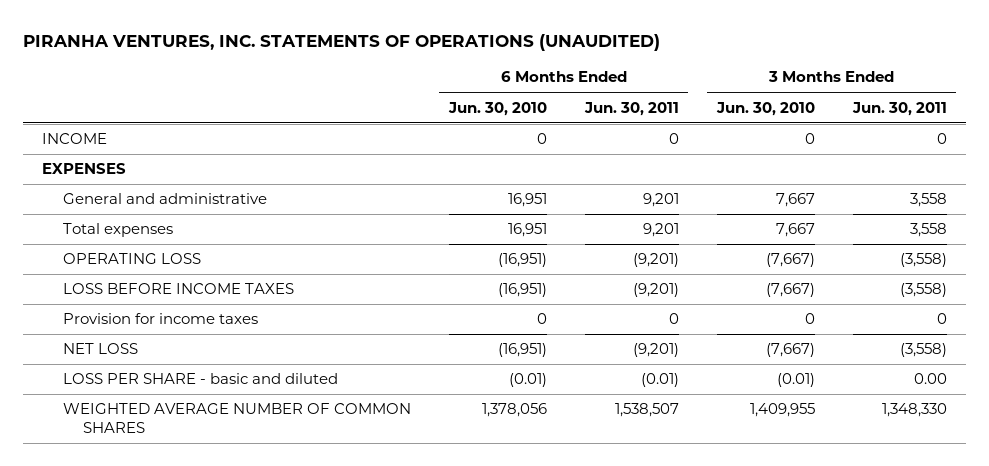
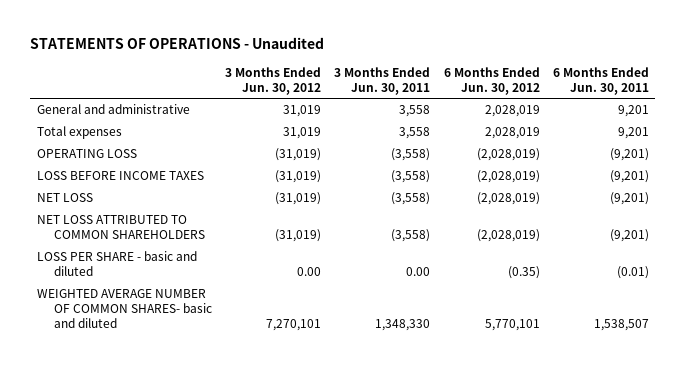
[23,33,661,51] PIRANHA VENTURES, INC. STATEMENTS OF OPERATIONS (UNAUDITED) -> [30,37,325,50] STATEMENTS OF OPERATIONS - Unaudited
[447,101,547,116] Jun. 30, 2010 -> none
[715,101,815,116] Jun. 30, 2010 -> none
none -> [225,66,322,95] 3 Months Ended Jun. 30, 2012
none -> [443,66,540,95] 6 Months Ended Jun. 30, 2012
[42,133,108,145] INCOME -> none
[42,163,127,175] EXPENSES -> none
[62,313,258,325] Provision for income taxes -> none
none -> [37,215,205,240] NET LOSS ATTRIBUTED TO COMMON SHAREHOLDERS
[62,403,411,434] WEIGHTED AVERAGE NUMBER OF COMMON SHARES -> [37,289,212,329] WEIGHTED AVERAGE NUMBER OF COMMON SHARES- basic and diluted

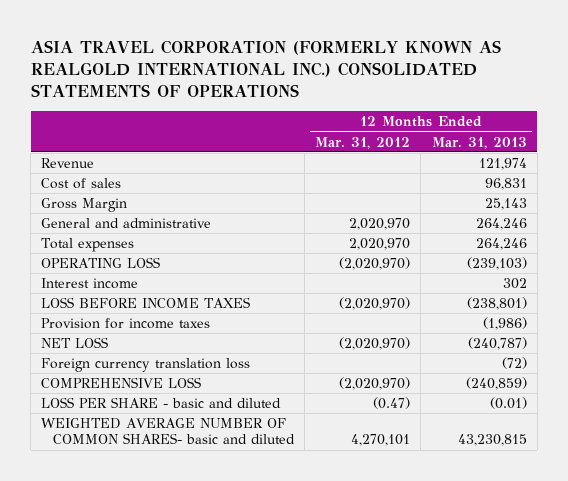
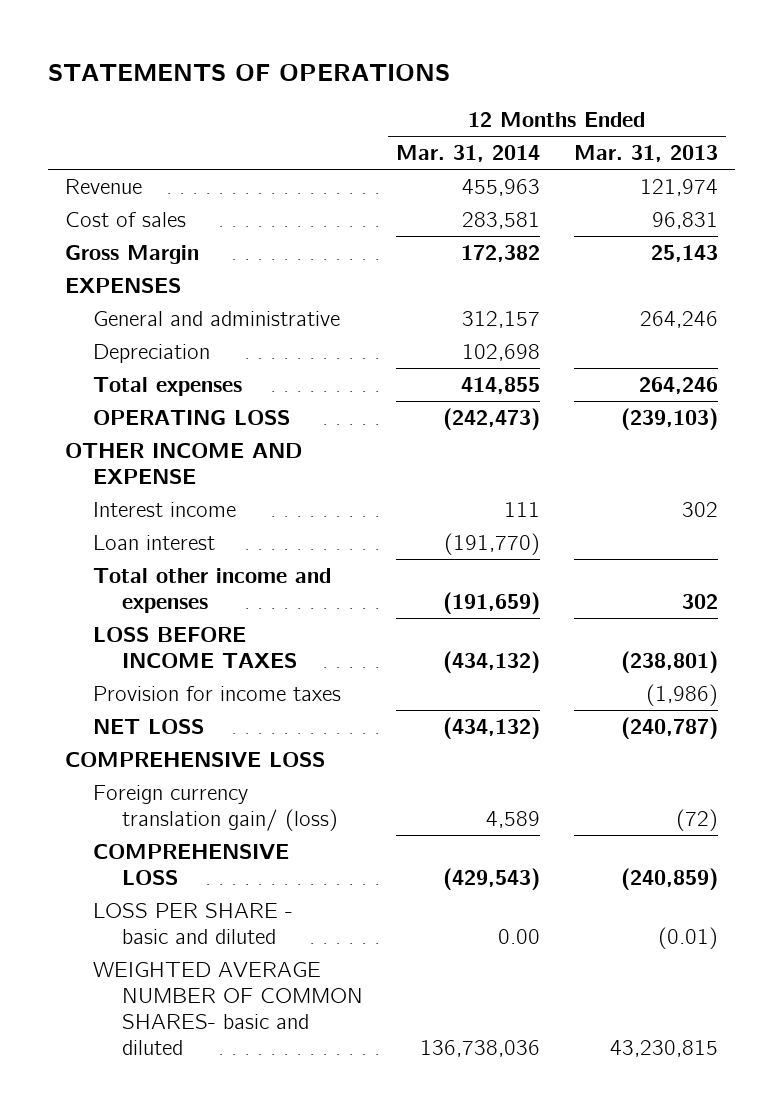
[30,39,501,97] ASIA TRAVEL CORPORATION (FORMERLY KNOWN AS REALGOLD INTERNATIONAL INC.) CONSOLIDATED STATEMENTS OF OPERATIONS -> [47,64,450,82] STATEMENTS OF OPERATIONS
[315,136,411,149] Mar. 31, 2012 -> none
none -> [396,145,541,163] Mar. 31, 2014
none -> [64,278,181,294] EXPENSES
none -> [93,344,211,364] Depreciation
none -> [64,443,302,485] OTHER INCOME AND EXPENSE
none -> [93,535,216,551] Loan interest
none -> [93,568,332,614] Total other income and expenses
none -> [64,752,325,768] COMPREHENSIVE LOSS
[41,358,251,373] Foreign currency translation loss -> [93,785,338,832] Foreign currency translation gain/ (loss)

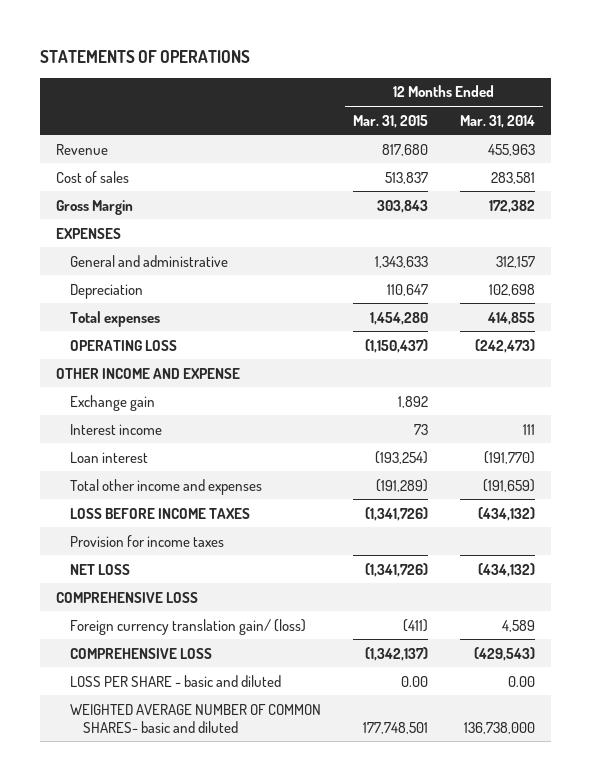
[573,145,718,163] Mar. 31, 2013 -> none
none -> [352,114,428,128] Mar. 31, 2015
none -> [69,394,155,411] Exchange gain
[420,1040,541,1058] 136,738,036 -> [463,721,535,734] 136,738,000

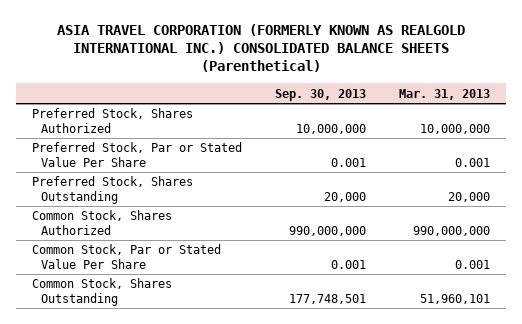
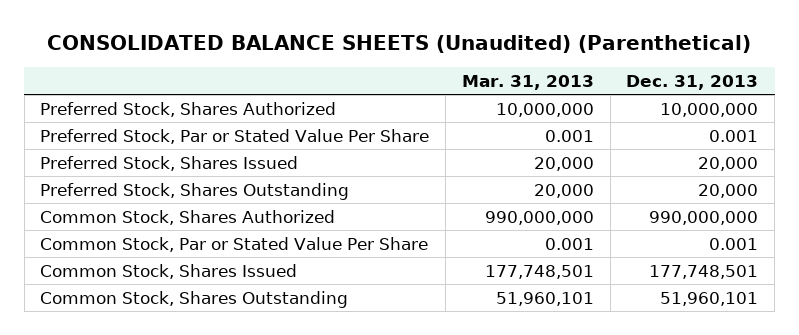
[57,23,466,73] ASIA TRAVEL CORPORATION (FORMERLY KNOWN AS REALGOLD INTERNATIONAL INC.) CONSOLIDATED BALANCE SHEETS (Parenthetical) -> [47,35,752,54] CONSOLIDATED BALANCE SHEETS (Unaudited) (Parenthetical)
[275,88,367,101] Sep. 30, 2013 -> none
none -> [626,74,759,90] Dec. 31, 2013
none -> [40,155,299,171] Preferred Stock, Shares Issued
none -> [40,263,298,279] Common Stock, Shares Issued

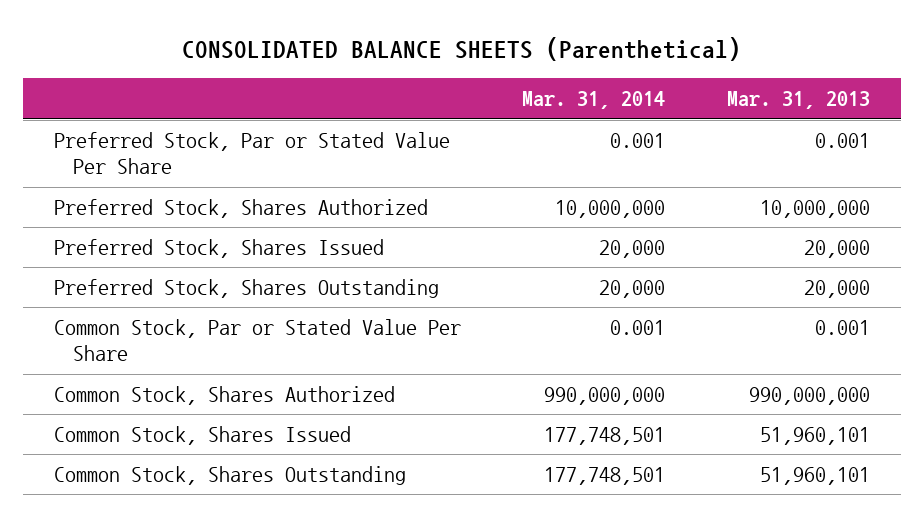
[47,35,752,54] CONSOLIDATED BALANCE SHEETS (Unaudited) (Parenthetical) -> [181,36,741,61] CONSOLIDATED BALANCE SHEETS (Parenthetical)
[626,74,759,90] Dec. 31, 2013 -> none
none -> [522,91,666,110] Mar. 31, 2014
[40,101,337,117] Preferred Stock, Shares Authorized -> [53,199,428,219] Preferred Stock, Shares Authorized
[40,209,336,225] Common Stock, Shares Authorized -> [53,386,395,406] Common Stock, Shares Authorized
[484,264,594,279] 177,748,501 -> [759,427,870,446] 51,960,101

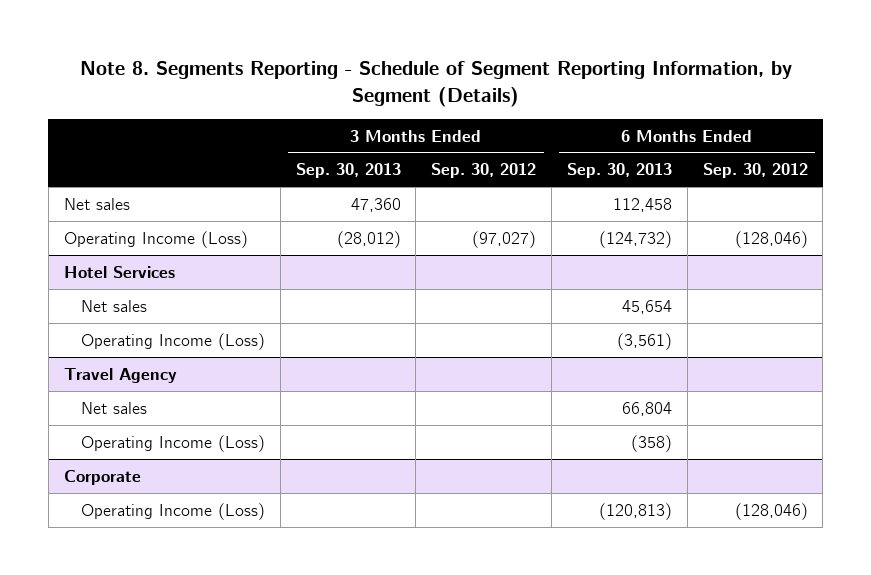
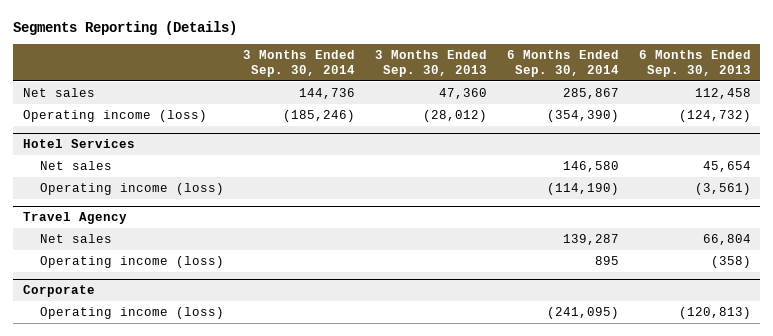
[79,61,792,107] Note 8. Segments Reporting - Schedule of Segment Reporting Information, by Segment (Details) -> [12,20,237,35] Segments Reporting (Details)
[431,163,537,179] Sep. 30, 2012 -> none
[702,163,808,179] Sep. 30, 2012 -> none
none -> [243,50,356,77] 3 Months Ended Sep. 30, 2014
none -> [506,50,619,77] 6 Months Ended Sep. 30, 2014
[63,230,248,248] Operating Income (Loss) -> [22,110,207,123] Operating income (loss)
[81,332,266,350] Operating Income (Loss) -> [39,183,224,196] Operating income (loss)
[81,434,266,452] Operating Income (Loss) -> [39,256,224,269] Operating income (loss)
[81,502,266,520] Operating Income (Loss) -> [39,307,224,320] Operating income (loss)

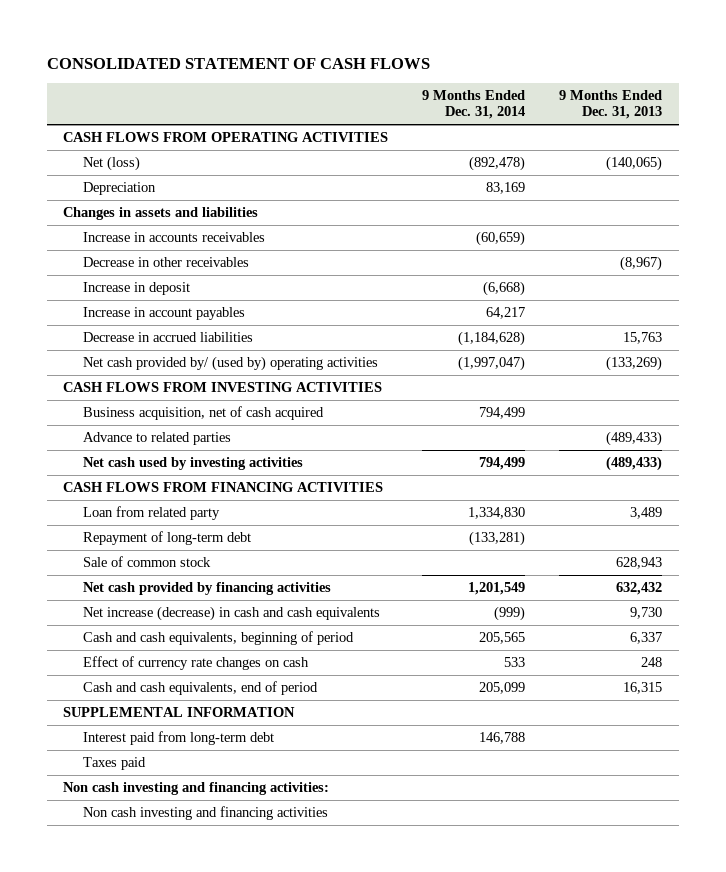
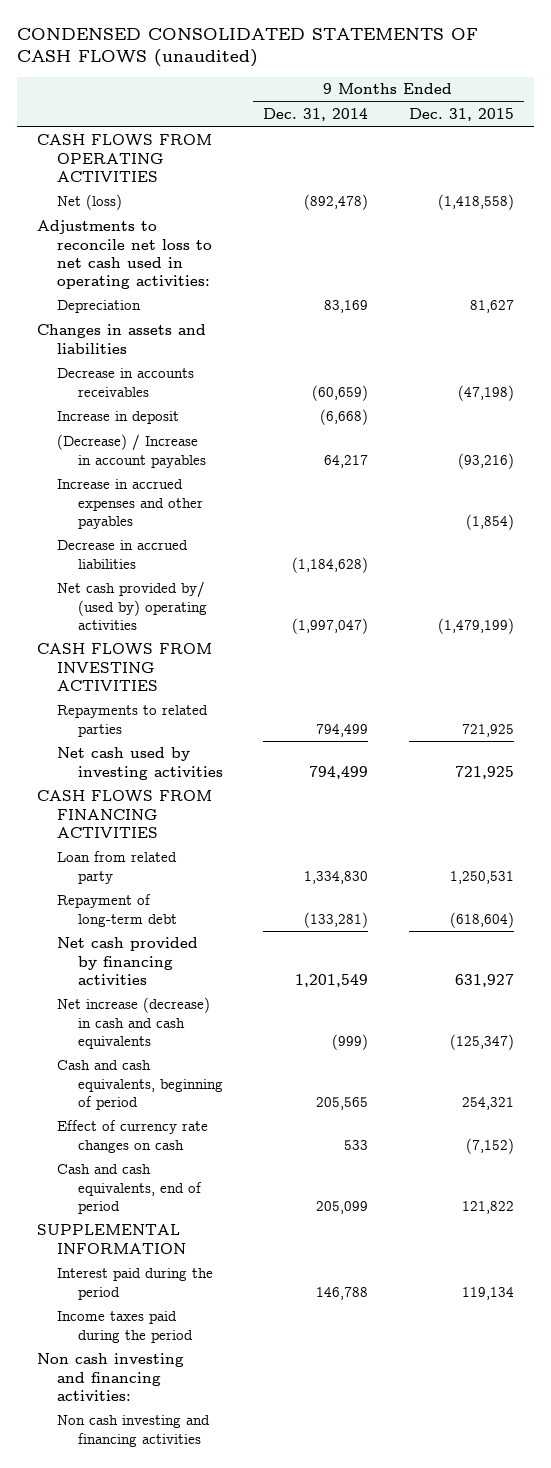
[46,57,430,69] CONSOLIDATED STATEMENT OF CASH FLOWS -> [16,27,478,68] CONDENSED CONSOLIDATED STATEMENTS OF CASH FLOWS (unaudited)
[559,89,663,120] 9 Months Ended Dec. 31, 2013 -> none
none -> [408,108,514,122] Dec. 31, 2015
none -> [36,220,213,289] Adjustments to reconcile net loss to net cash used in operating activities:
[82,256,249,267] Decrease in other receivables -> none
[82,231,265,242] Increase in accounts receivables -> [57,368,195,397] Decrease in accounts receivables
[82,306,245,320] Increase in account payables -> [57,434,206,468] (Decrease) / Increase in account payables
none -> [57,479,203,529] Increase in accrued expenses and other payables
[82,431,231,445] Advance to related parties -> none
[82,405,324,420] Business acquisition, net of cash acquired -> [57,705,209,737] Repayments to related parties
[82,555,211,567] Sale of common stock -> none
[82,730,274,745] Interest paid from long-term debt -> [57,1268,214,1300] Interest paid during the period
[82,756,146,770] Taxes paid -> [57,1311,193,1343] Income taxes paid during the period

